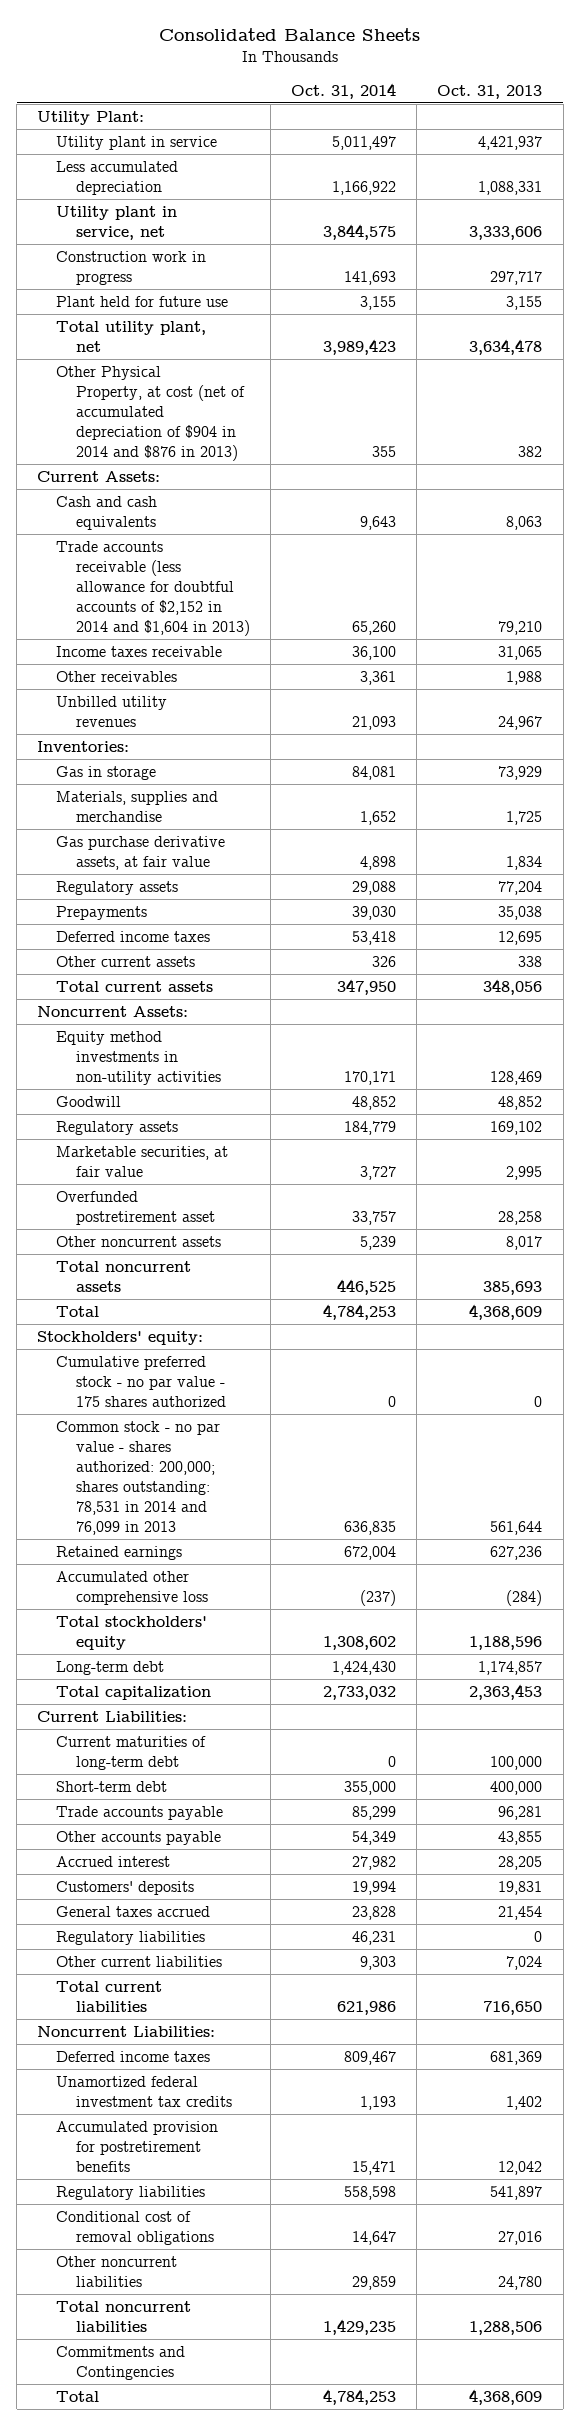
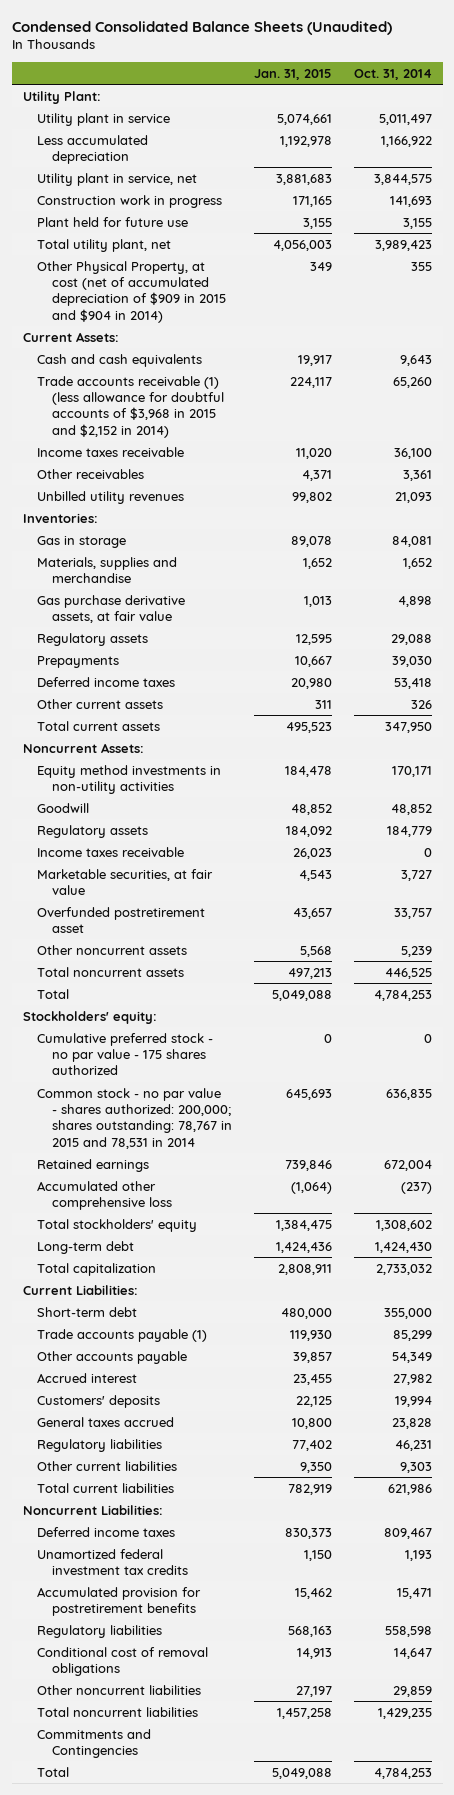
[158,27,420,41] Consolidated Balance Sheets -> [11,20,392,35] Condensed Consolidated Balance Sheets (Unaudited)
[437,84,543,99] Oct. 31, 2013 -> none
none -> [253,68,332,80] Jan. 31, 2015
[56,365,245,461] Other Physical Property, at cost (net of accumulated depreciation of $904 in 2014 and $876 in 2013) -> [37,260,227,323] Other Physical Property, at cost (net of accumulated depreciation of $909 in 2015 and $904 in 2014)
[56,540,250,636] Trade accounts receivable (less allowance for doubtful accounts of $2,152 in 2014 and $1,604 in 2013) -> [37,375,225,438] Trade accounts receivable (1) (less allowance for doubtful accounts of $3,968 in 2015 and $2,152 in 2014)
none -> [37,846,185,857] Income taxes receivable
[56,1420,221,1535] Common stock - no par value - shares authorized: 200,000; shares outstanding: 78,531 in 2014 and 76,099 in 2013 -> [37,1087,233,1149] Common stock - no par value - shares authorized: 200,000; shares outstanding: 78,767 in 2015 and 78,531 in 2014
[56,1735,207,1770] Current maturities of long-term debt -> none
[56,1805,224,1820] Trade accounts payable -> [37,1328,208,1342] Trade accounts payable (1)

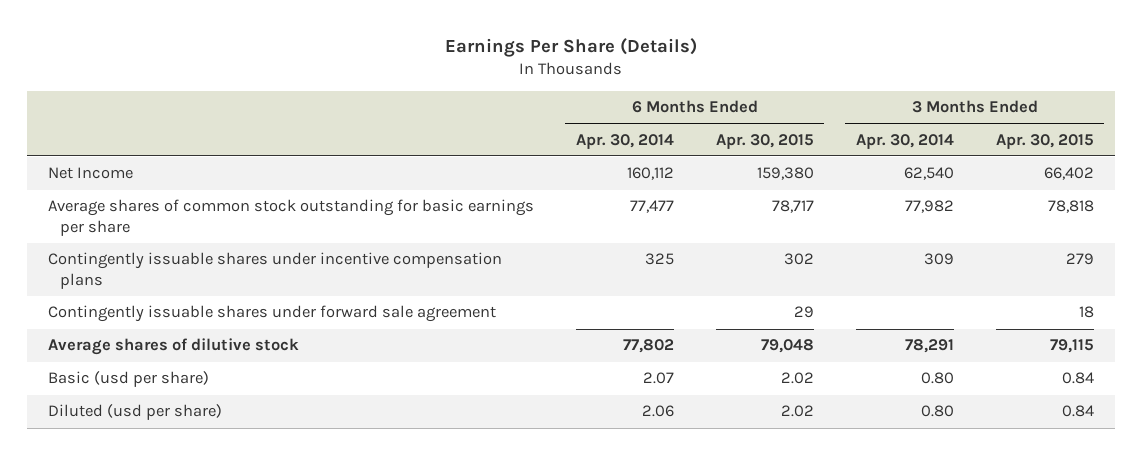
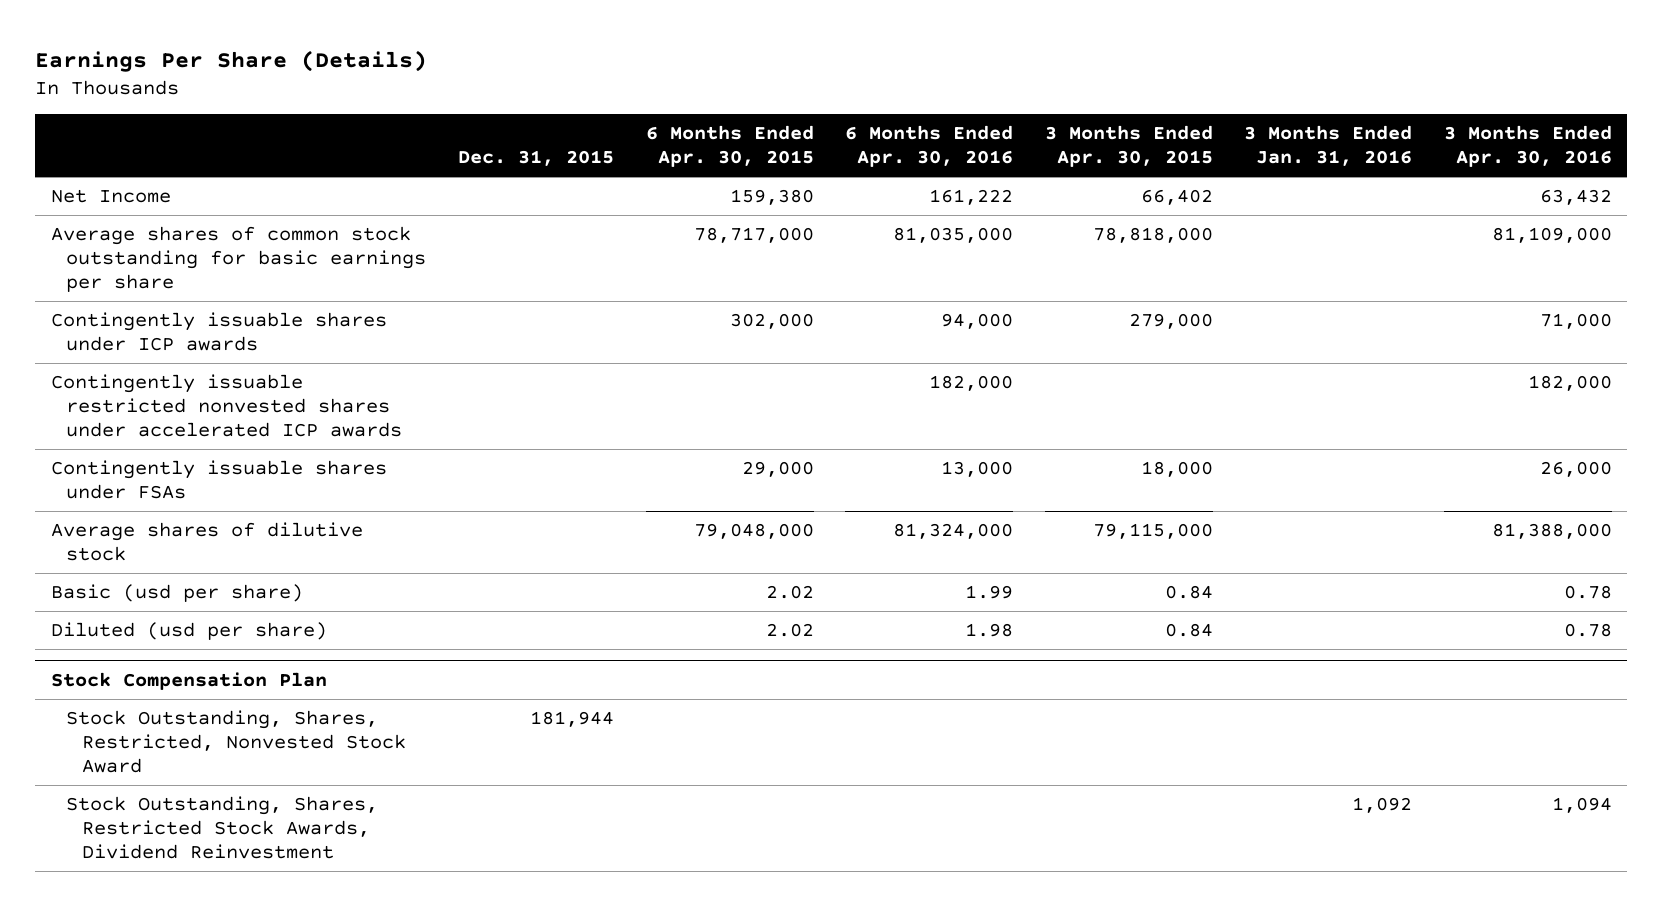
[575,133,674,149] Apr. 30, 2014 -> none
[855,133,954,149] Apr. 30, 2014 -> none
none -> [457,150,614,167] Dec. 31, 2015
none -> [845,125,1014,168] 6 Months Ended Apr. 30, 2016
none -> [1244,125,1413,167] 3 Months Ended Jan. 31, 2016
none -> [1443,125,1612,168] 3 Months Ended Apr. 30, 2016
[771,200,814,214] 78,717 -> [693,227,814,244] 78,717,000
[1047,200,1094,214] 78,818 -> [1092,227,1213,244] 78,818,000
[47,252,502,289] Contingently issuable shares under incentive compensation plans -> [50,312,387,351] Contingently issuable shares under ICP awards
[783,253,814,266] 302 -> [729,313,814,330] 302,000
[1065,253,1094,266] 279 -> [1128,313,1213,330] 279,000
none -> [50,374,403,437] Contingently issuable restricted nonvested shares under accelerated ICP awards
[47,305,496,323] Contingently issuable shares under forward sale agreement -> [50,460,387,499] Contingently issuable shares under FSAs
[793,306,814,319] 29 -> [741,461,814,478] 29,000
[1078,306,1094,319] 18 -> [1140,461,1213,478] 18,000
[760,339,814,354] 79,048 -> [693,523,814,540] 79,048,000
[1049,339,1094,354] 79,115 -> [1092,523,1213,540] 79,115,000
none -> [50,671,327,690] Stock Compensation Plan
none -> [66,710,407,773] Stock Outstanding, Shares, Restricted, Nonvested Stock Award
none -> [66,796,379,859] Stock Outstanding, Shares, Restricted Stock Awards, Dividend Reinvestment

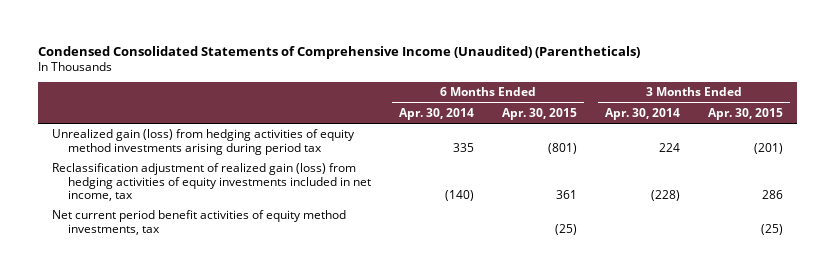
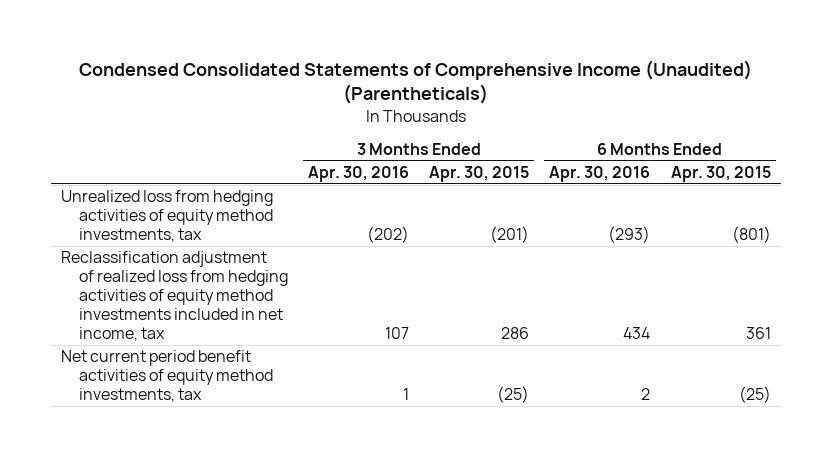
[398,108,474,121] Apr. 30, 2014 -> none
[605,108,681,121] Apr. 30, 2014 -> none
none -> [308,165,410,182] Apr. 30, 2016
none -> [549,165,651,182] Apr. 30, 2016
[52,129,356,155] Unrealized gain (loss) from hedging activities of equity method investments arising during period tax -> [61,190,274,243] Unrealized loss from hedging activities of equity method investments, tax
[52,163,371,202] Reclassification adjustment of realized gain (loss) from hedging activities of equity investments included in net income, tax -> [61,251,289,341] Reclassification adjustment of realized loss from hedging activities of equity method investments included in net income, tax

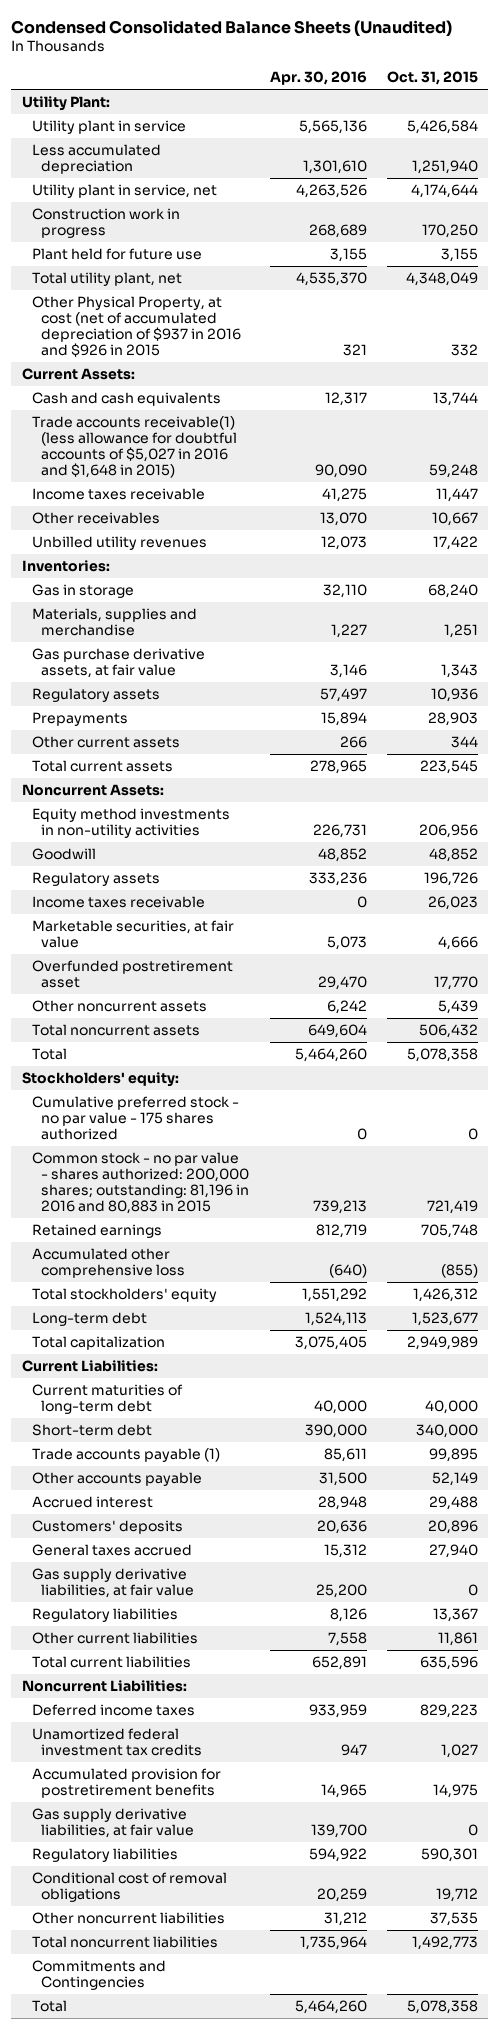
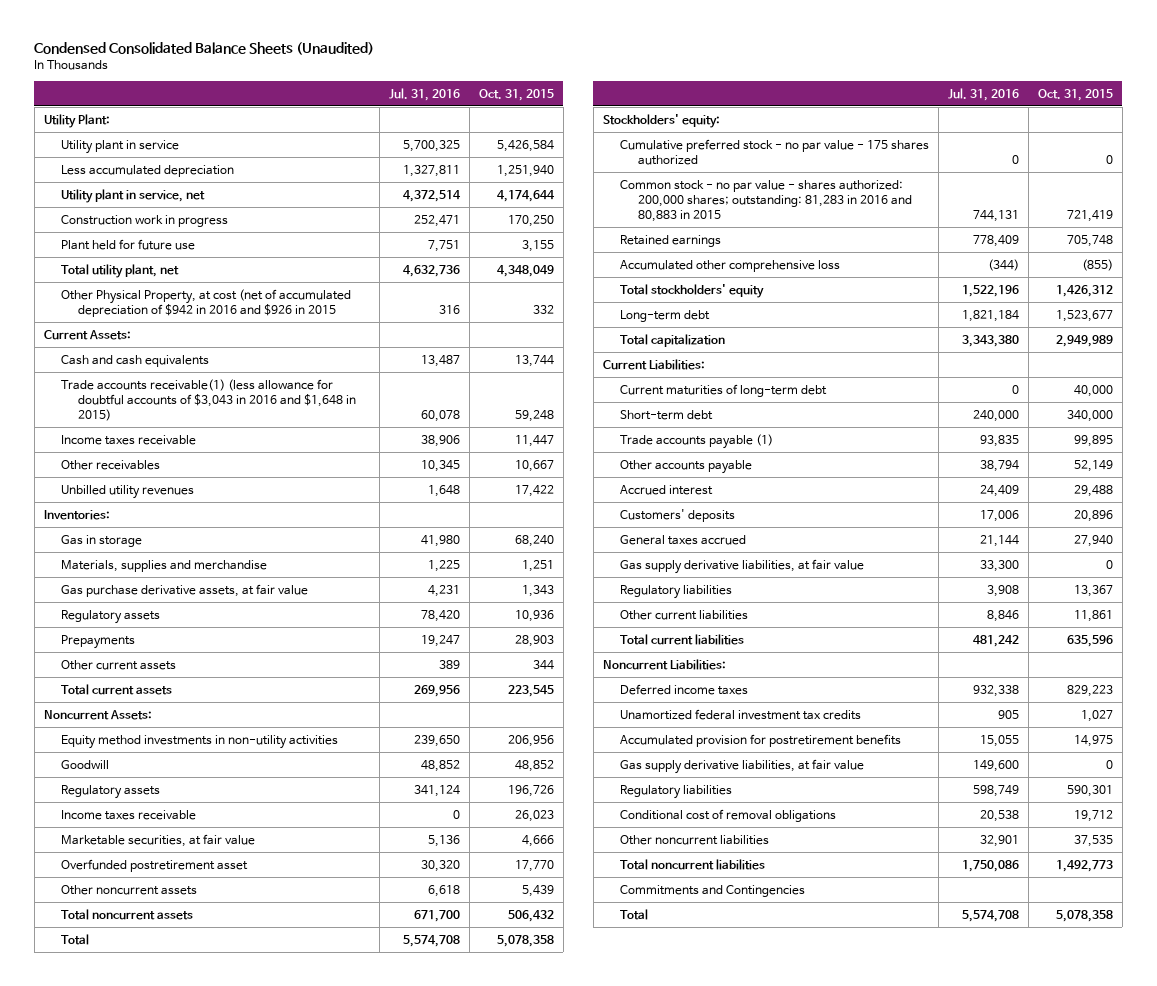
[269,71,367,86] Apr. 30, 2016 -> none
none -> [388,87,460,101] Jul. 31, 2016
[31,296,242,358] Other Physical Property, at cost (net of accumulated depreciation of $937 in 2016 and $926 in 2015 -> [60,288,351,318] Other Physical Property, at cost (net of accumulated depreciation of $942 in 2016 and $926 in 2015
[31,416,238,479] Trade accounts receivable(1) (less allowance for doubtful accounts of $5,027 in 2016 and $1,648 in 2015) -> [60,378,357,422] Trade accounts receivable(1) (less allowance for doubtful accounts of $3,043 in 2016 and $1,648 in 2015)
[31,1152,250,1215] Common stock - no par value - shares authorized: 200,000 shares; outstanding: 81,196 in 2016 and 80,883 in 2015 -> [620,179,912,223] Common stock - no par value - shares authorized: 200,000 shares; outstanding: 81,283 in 2016 and 80,883 in 2015

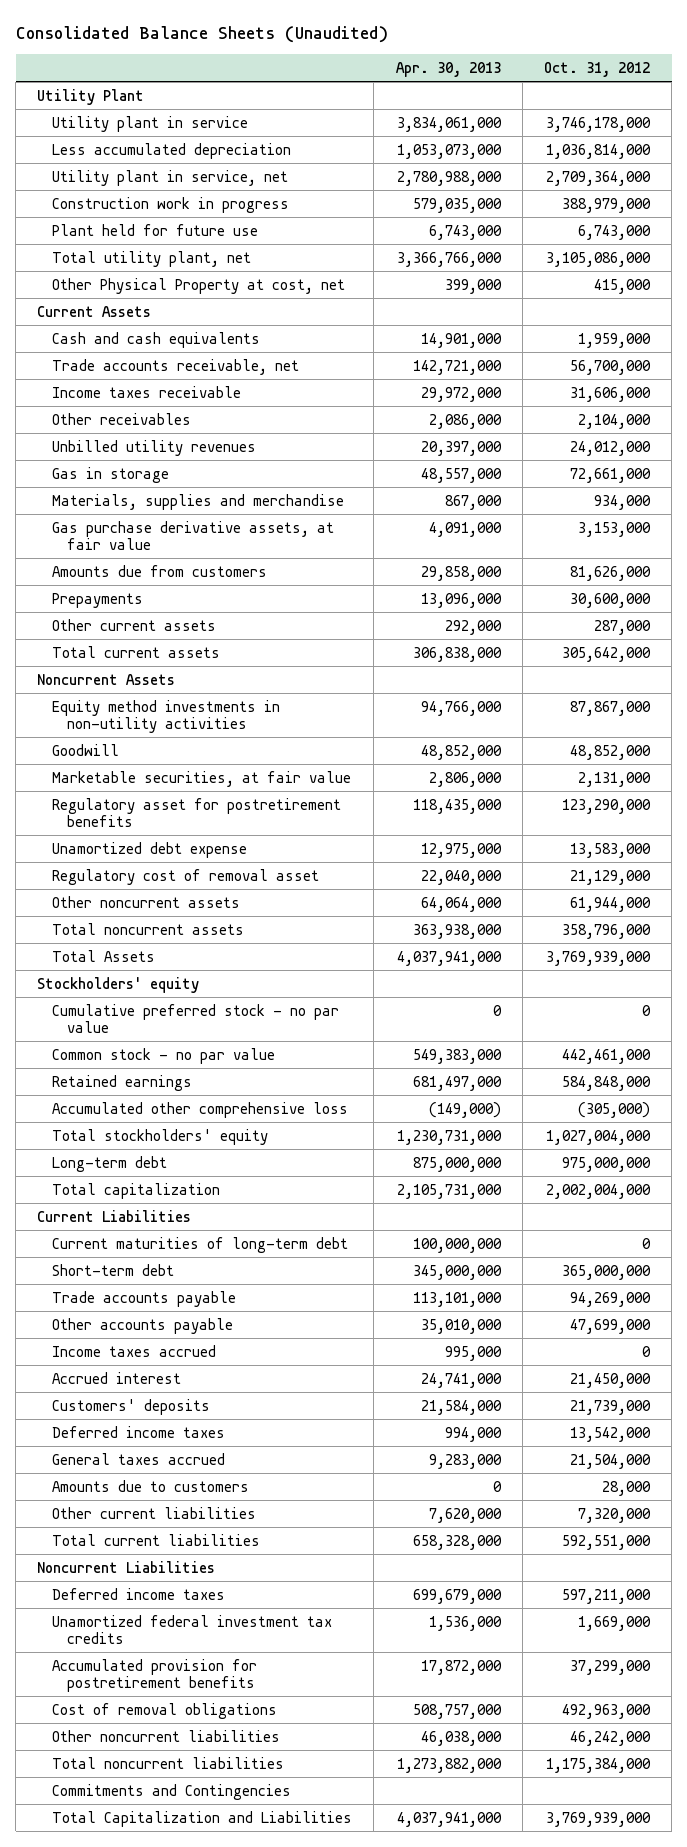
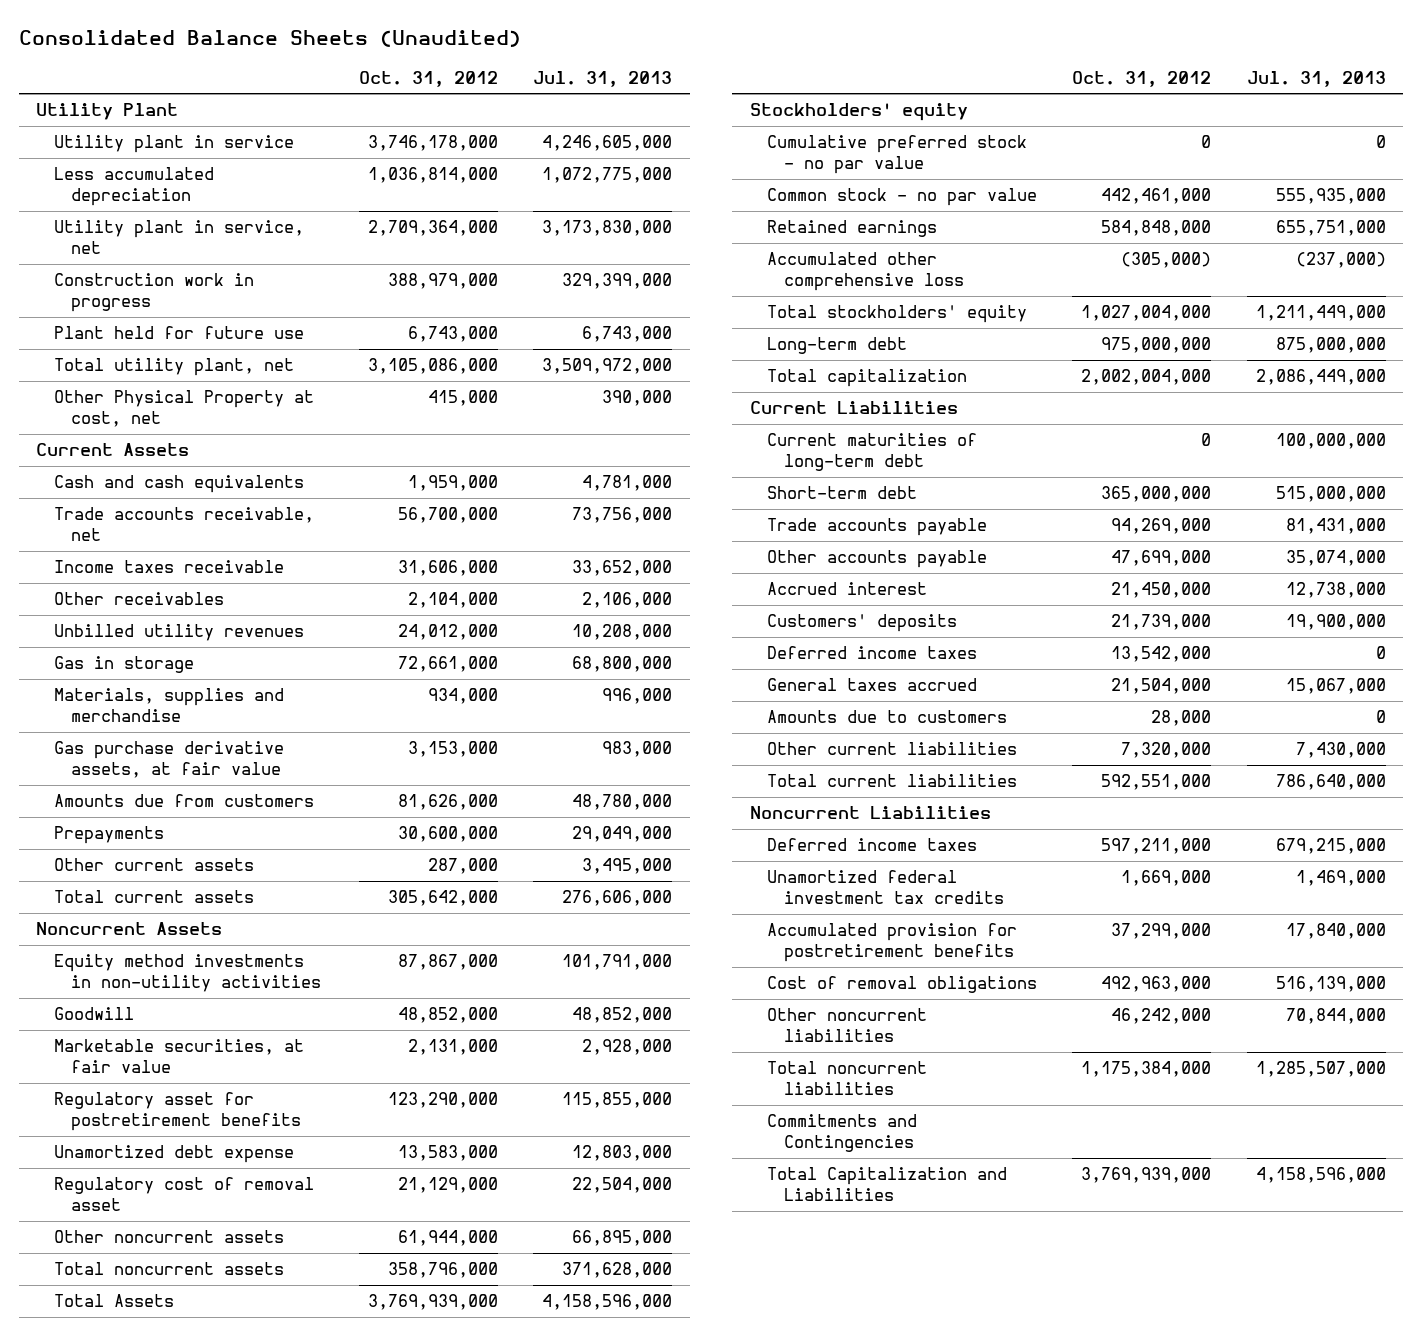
[395,61,501,77] Apr. 30, 2013 -> none
none -> [533,70,673,87] Jul. 31, 2013
[52,1344,217,1357] Income taxes accrued -> none

